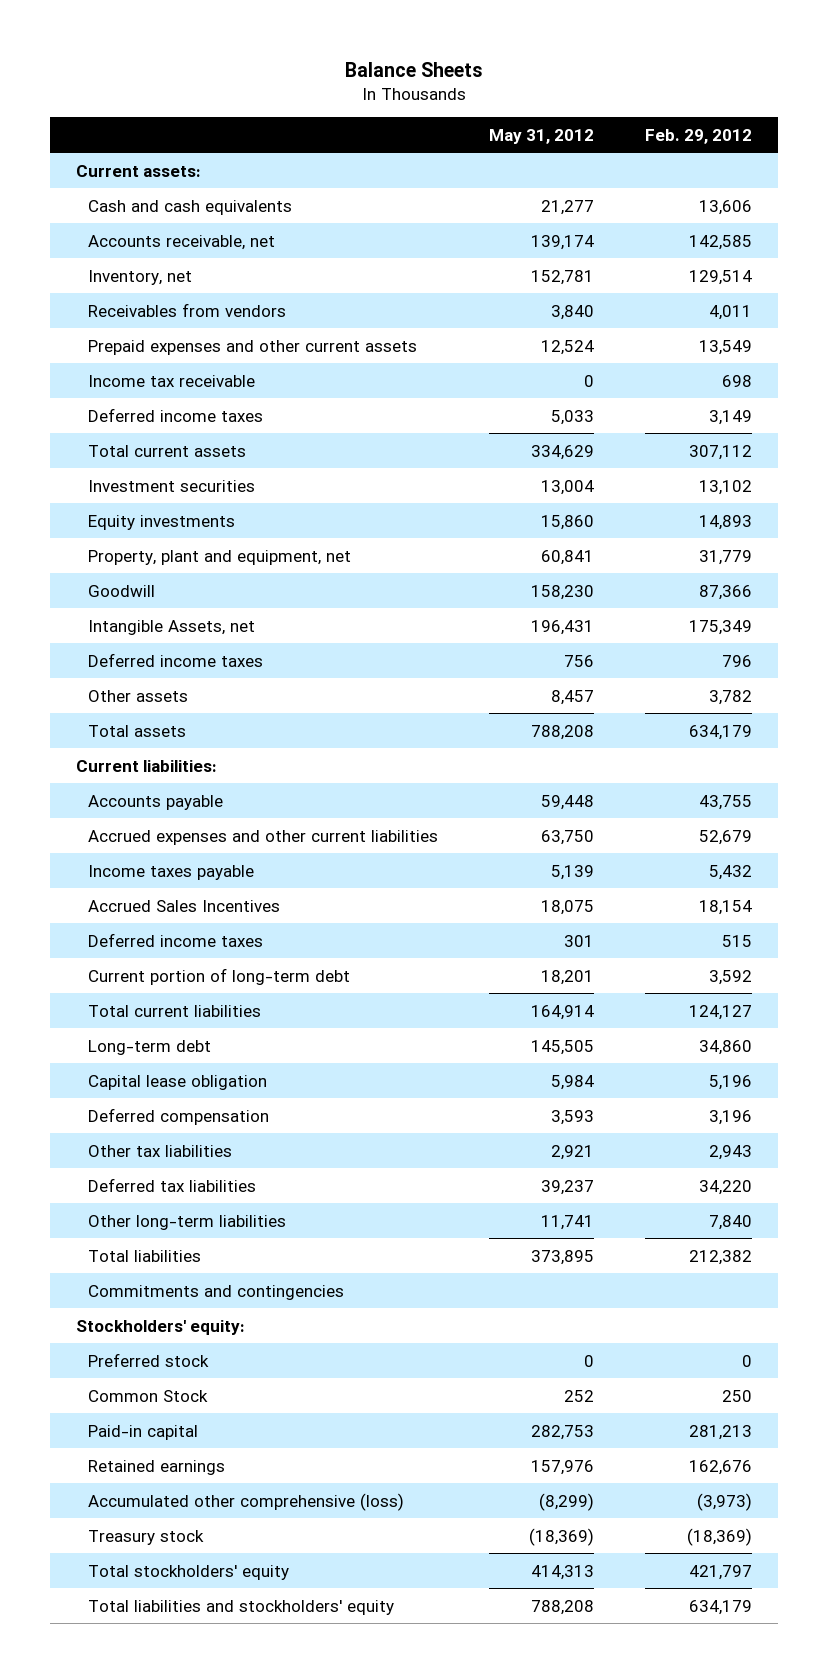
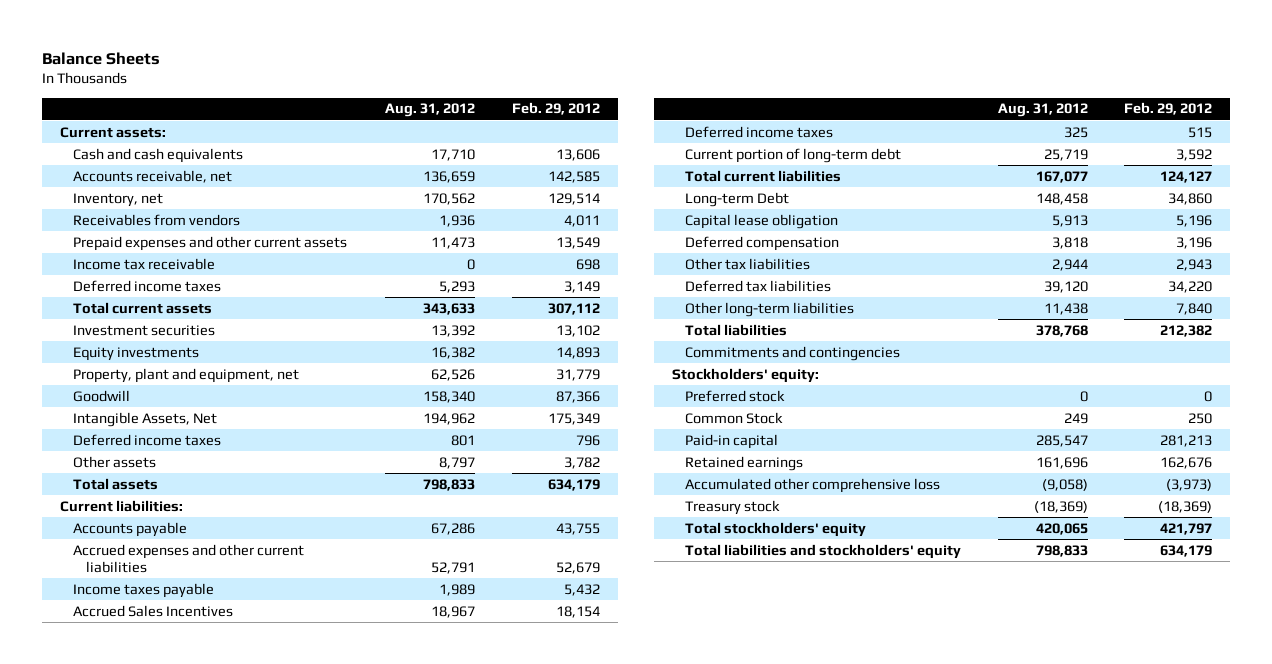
[489,128,595,144] May 31, 2012 -> none
none -> [385,103,476,118] Aug. 31, 2012
[87,619,255,635] Intangible Assets, net -> [72,411,217,427] Intangible Assets, Net
[87,1039,211,1055] Long-term debt -> [685,191,790,207] Long-term Debt
[87,1492,404,1511] Accumulated other comprehensive (loss) -> [685,477,941,493] Accumulated other comprehensive loss

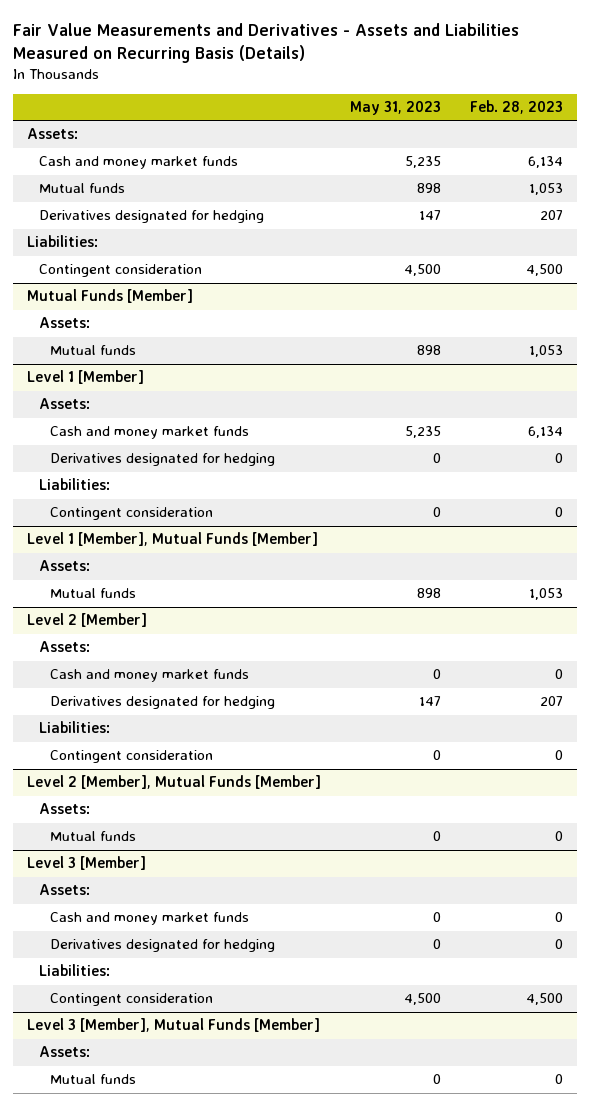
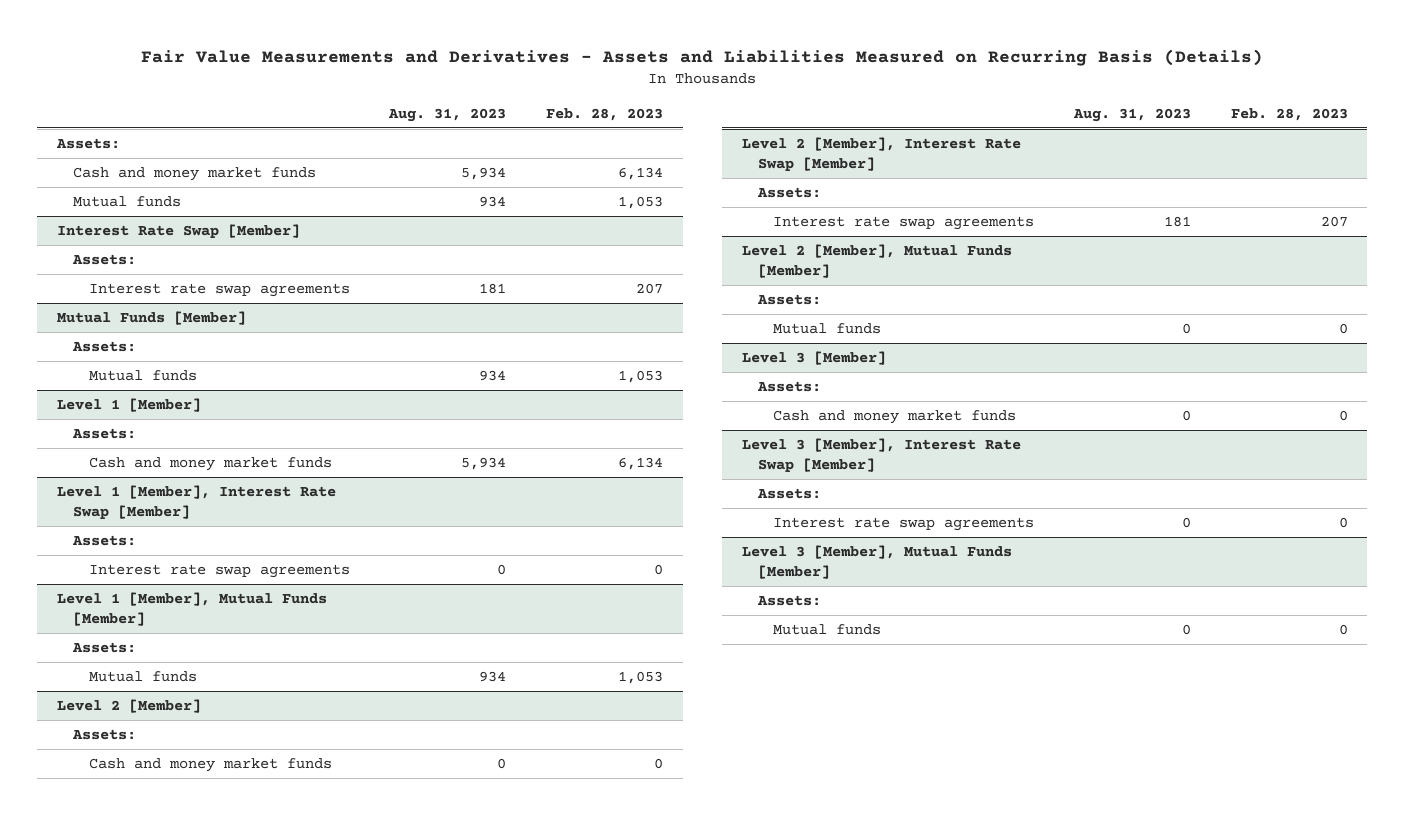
[350,100,442,115] May 31, 2023 -> none
none -> [388,107,507,122] Aug. 31, 2023
[27,235,99,248] Liabilities: -> none
[38,264,202,278] Contingent consideration -> none
none -> [57,224,301,239] Interest Rate Swap [Member]
none -> [71,254,136,266] Assets:
[38,210,264,224] Derivatives designated for hedging -> [88,283,350,298] Interest rate swap agreements
[38,478,110,491] Liabilities: -> none
[50,507,214,521] Contingent consideration -> none
none -> [57,485,337,519] Level 1 [Member], Interest Rate Swap [Member]
none -> [71,535,136,547] Assets:
[50,453,276,467] Derivatives designated for hedging -> [88,564,350,579] Interest rate swap agreements
[38,721,110,734] Liabilities: -> none
[50,750,214,764] Contingent consideration -> none
none -> [741,137,1021,171] Level 2 [Member], Interest Rate Swap [Member]
none -> [756,187,821,199] Assets:
[50,696,276,710] Derivatives designated for hedging -> [773,216,1035,231] Interest rate swap agreements
[38,964,110,977] Liabilities: -> none
[50,993,214,1007] Contingent consideration -> none
none -> [741,438,1021,472] Level 3 [Member], Interest Rate Swap [Member]
none -> [756,488,821,500] Assets:
[50,939,276,953] Derivatives designated for hedging -> [773,517,1035,532] Interest rate swap agreements

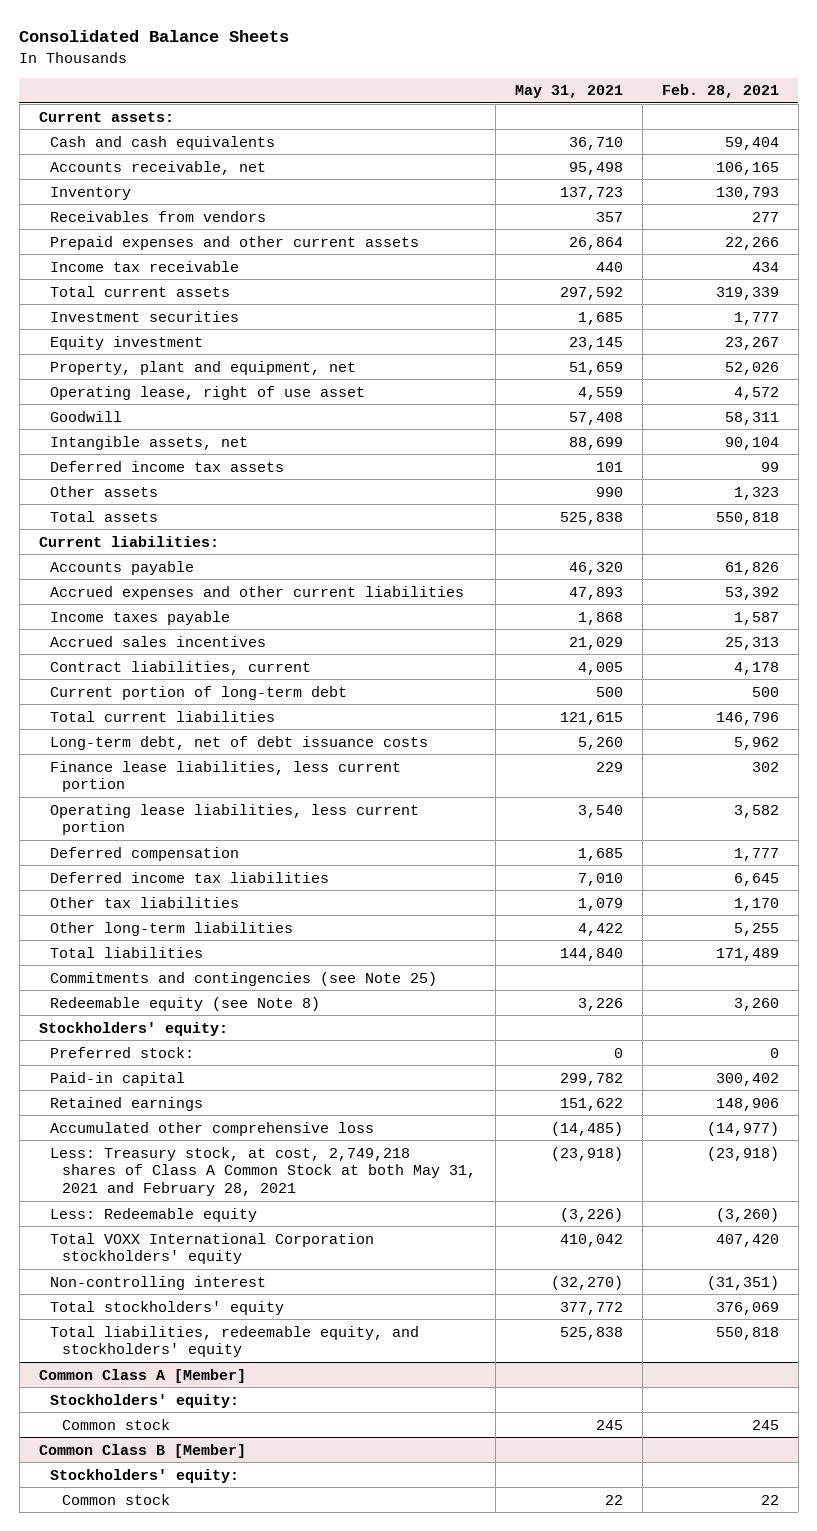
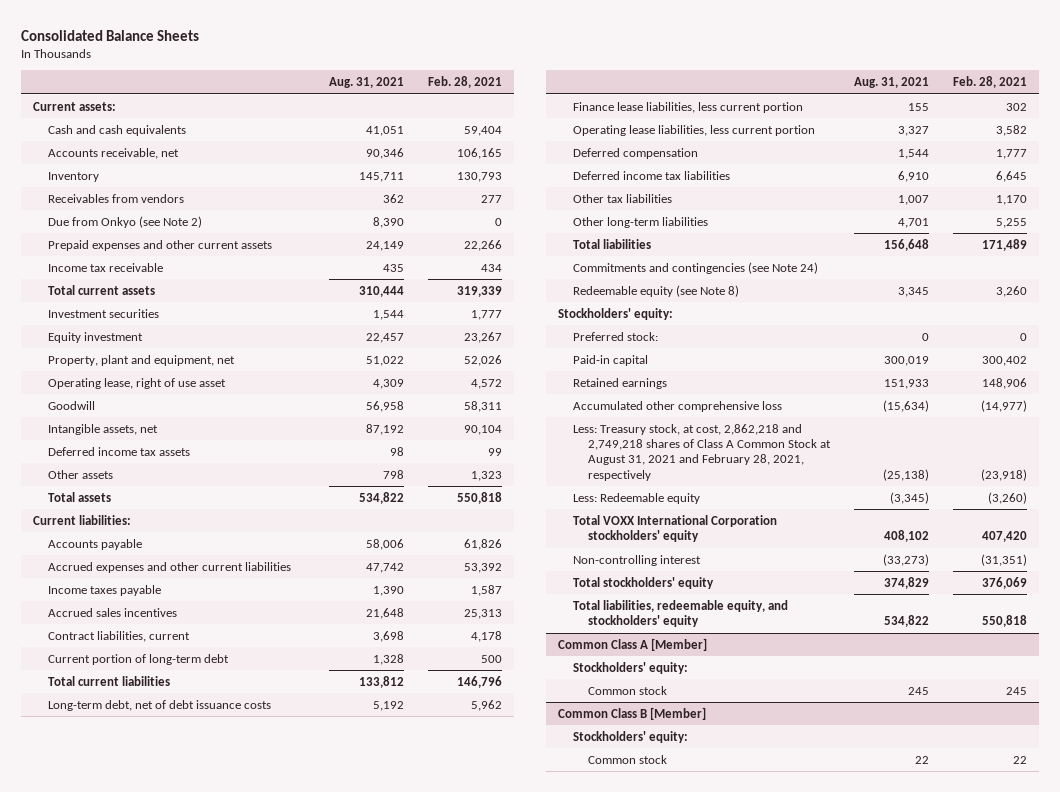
[514,85,623,99] May 31, 2021 -> none
none -> [329,76,405,88] Aug. 31, 2021
none -> [48,215,203,228] Due from Onkyo (see Note 2)
[50,971,438,986] Commitments and contingencies (see Note 25) -> [572,261,818,274] Commitments and contingencies (see Note 24)
[50,1146,476,1196] Less: Treasury stock, at cost, 2,749,218 shares of Class A Common Stock at both May 31, 2021 and February 28, 2021 -> [572,423,832,481] Less: Treasury stock, at cost, 2,862,218 and 2,749,218 shares of Class A Common Stock at August 31, 2021 and February 28, 2021, respectively

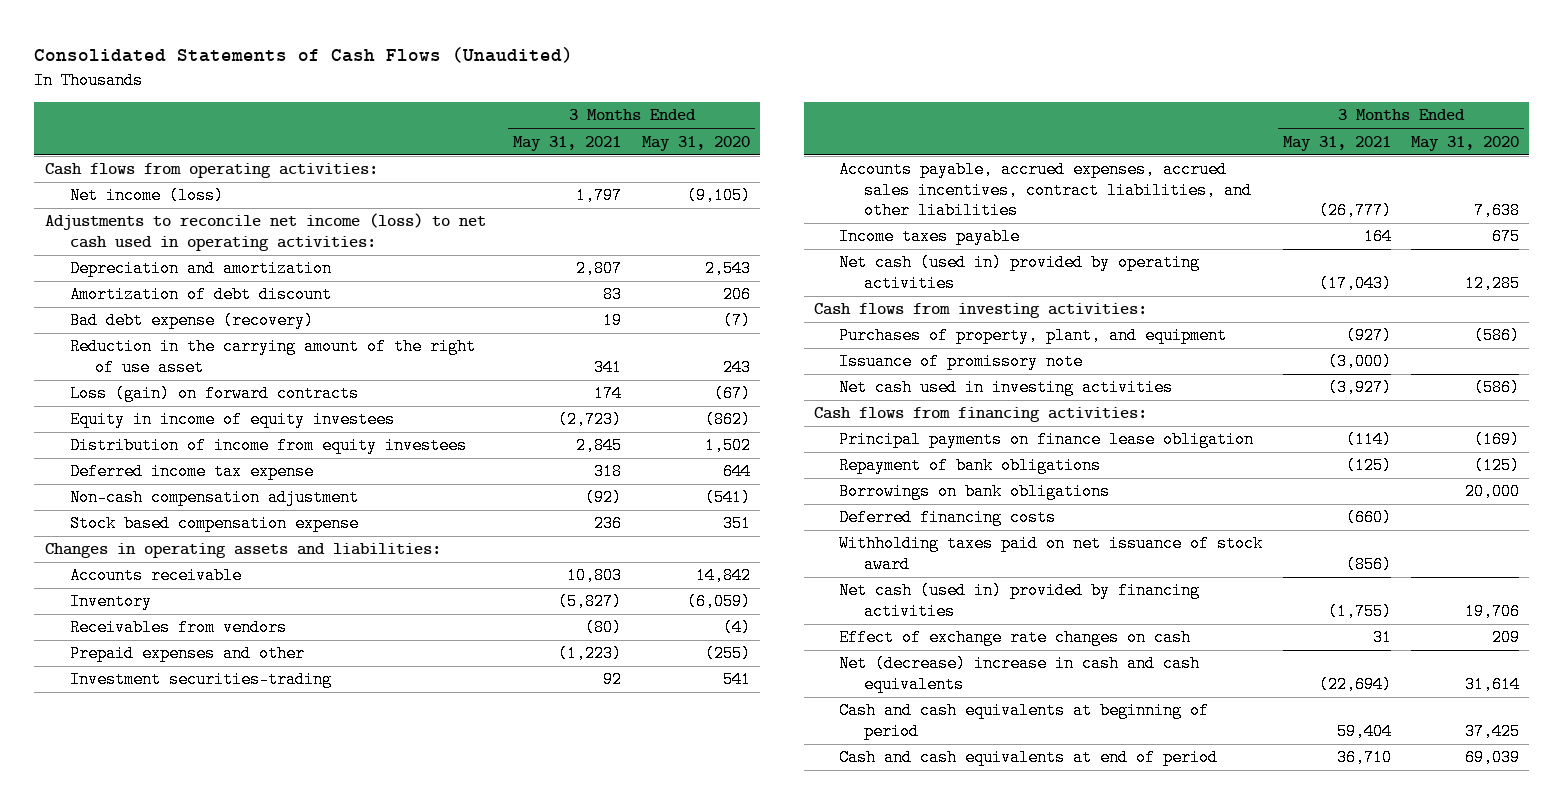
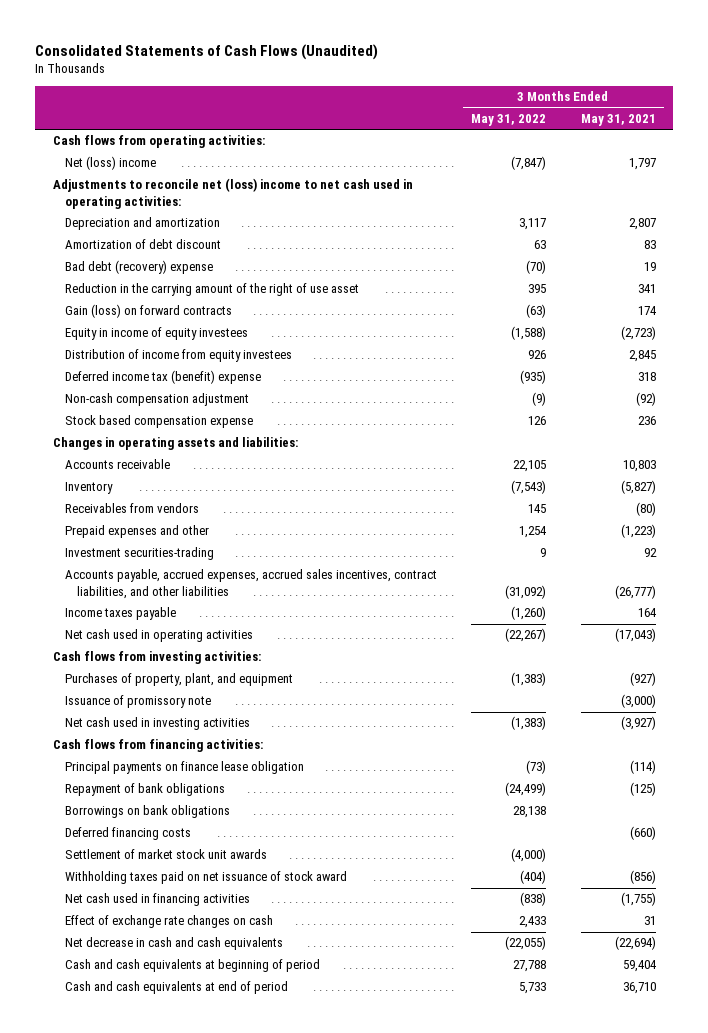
[641,135,750,151] May 31, 2020 -> none
none -> [471,113,547,126] May 31, 2022
[69,187,224,205] Net income (loss) -> [64,156,156,171] Net (loss) income
[44,213,486,251] Adjustments to reconcile net income (loss) to net cash used in operating activities: -> [52,178,413,209] Adjustments to reconcile net (loss) income to net cash used in operating activities:
[69,312,314,330] Bad debt expense (recovery) -> [64,260,213,275] Bad debt (recovery) expense
[69,385,359,403] Loss (gain) on forward contracts -> [64,304,232,319] Gain (loss) on forward contracts
[69,463,314,481] Deferred income tax expense -> [64,370,261,385] Deferred income tax (benefit) expense
[839,254,1201,292] Net cash (used in) provided by operating activities -> [64,629,253,643] Net cash used in operating activities
none -> [64,849,267,860] Settlement of market stock unit awards
[839,582,1201,620] Net cash (used in) provided by financing activities -> [64,893,250,907] Net cash used in financing activities
[839,655,1201,693] Net (decrease) increase in cash and cash equivalents -> [64,937,283,951] Net decrease in cash and cash equivalents

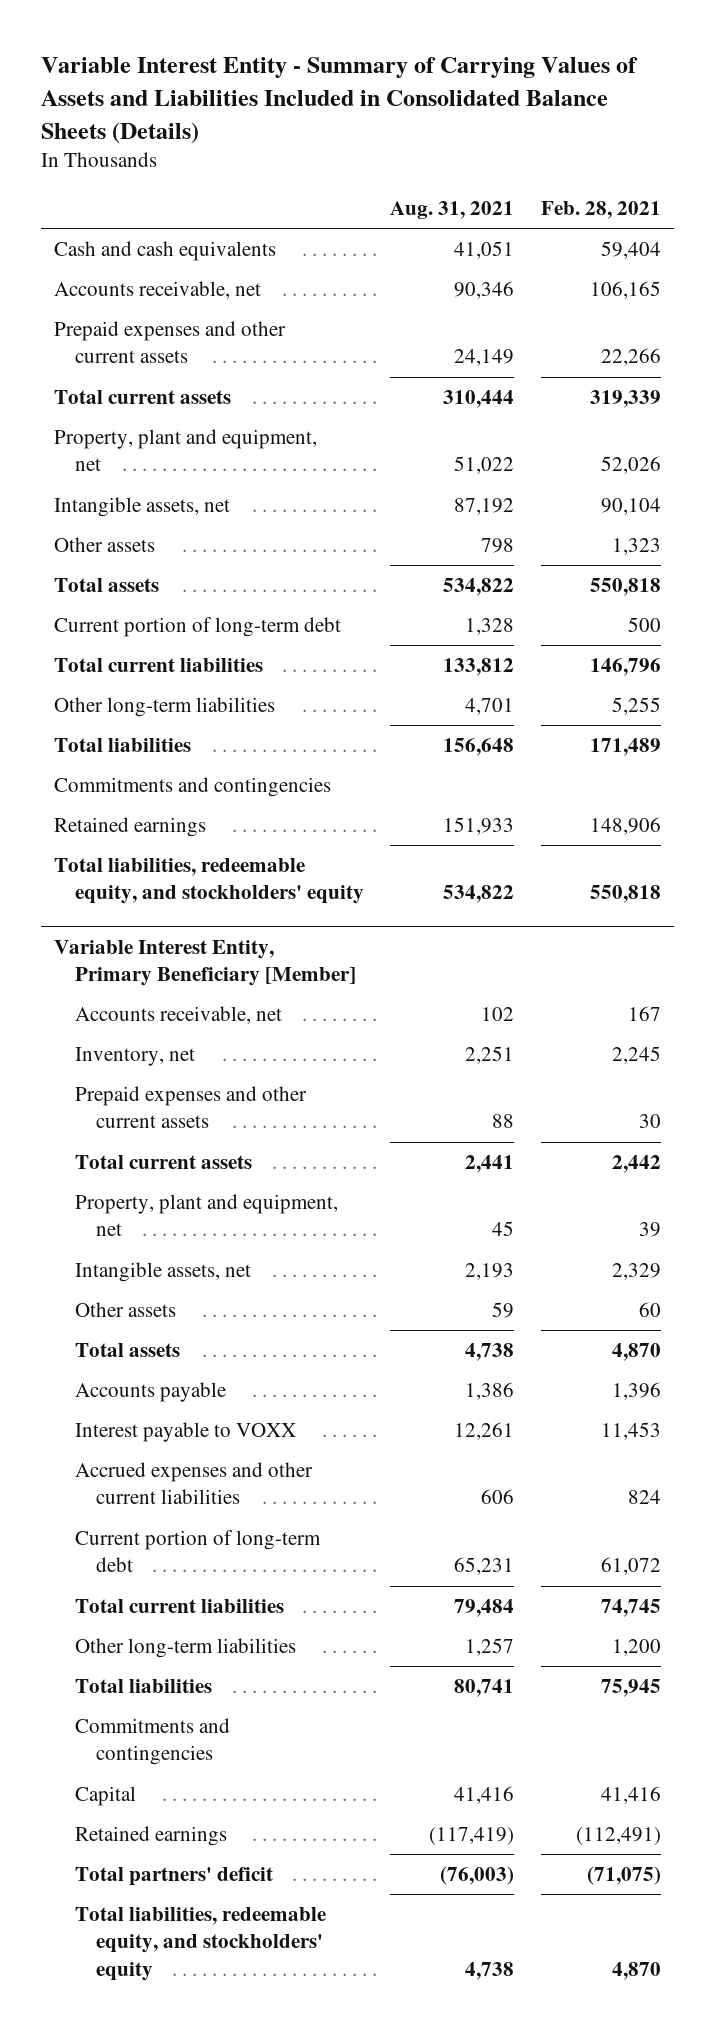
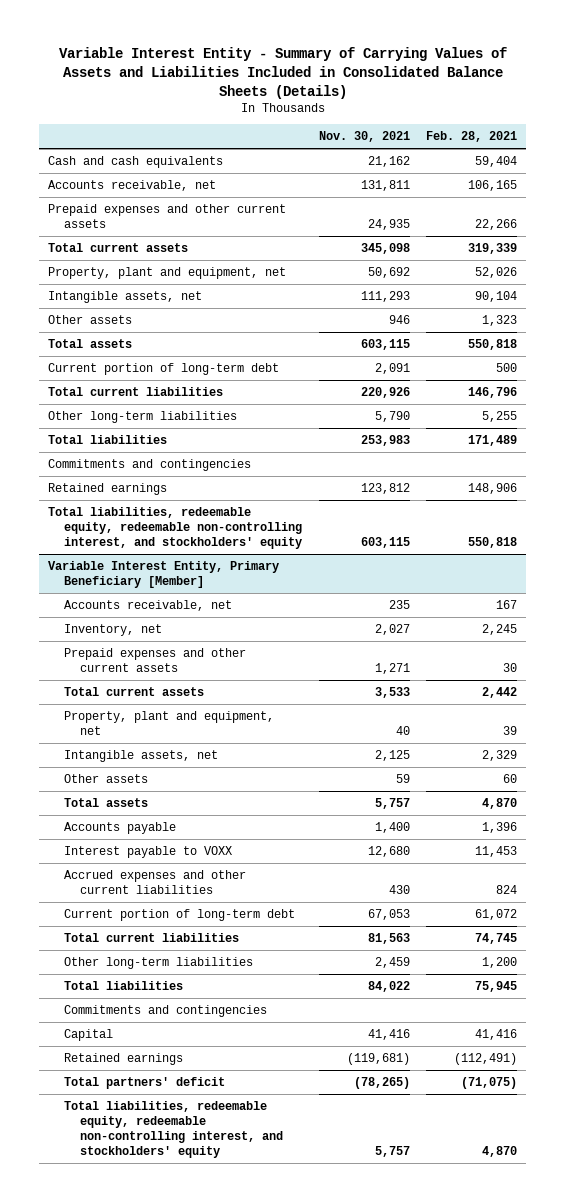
[390,201,515,220] Aug. 31, 2021 -> none
none -> [318,131,410,143] Nov. 30, 2021
[53,858,364,905] Total liabilities, redeemable equity, and stockholders' equity -> [47,507,302,550] Total liabilities, redeemable equity, redeemable non-controlling interest, and stockholders' equity
[74,1907,326,1981] Total liabilities, redeemable equity, and stockholders' equity -> [63,1101,283,1159] Total liabilities, redeemable equity, redeemable non-controlling interest, and stockholders' equity

